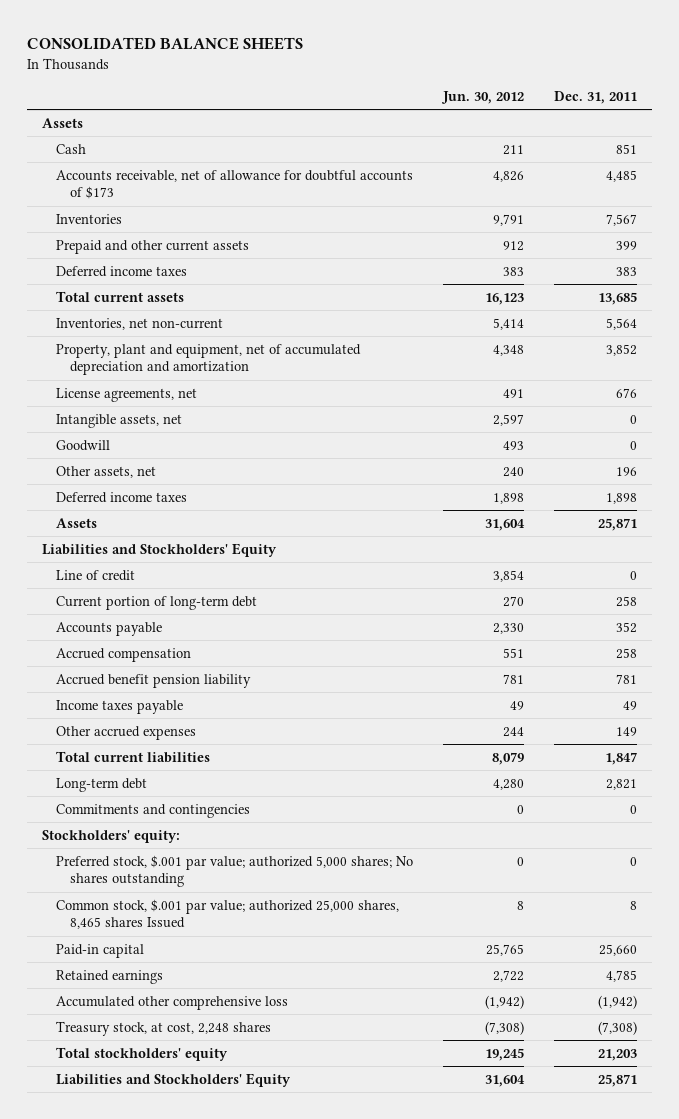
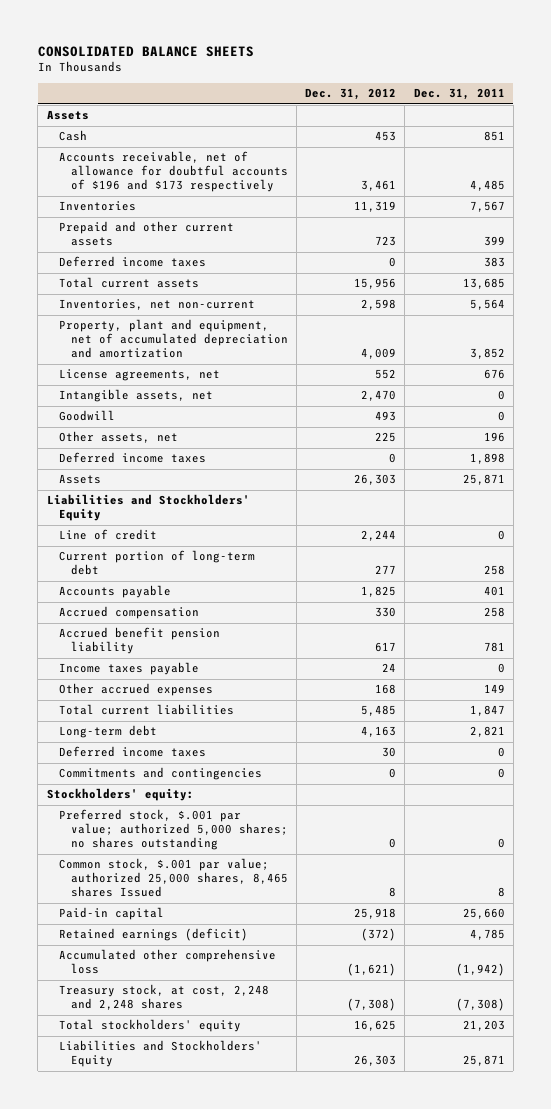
[441,90,525,104] Jun. 30, 2012 -> none
none -> [305,88,397,101] Dec. 31, 2012
[56,169,414,200] Accounts receivable, net of allowance for doubtful accounts of $173 -> [58,151,288,193] Accounts receivable, net of allowance for doubtful accounts of $196 and $173 respectively
[616,621,638,633] 352 -> [483,586,505,597] 401
[623,700,638,710] 49 -> [497,663,505,674] 0
none -> [58,746,206,758] Deferred income taxes
[56,854,414,888] Preferred stock, $.001 par value; authorized 5,000 shares; No shares outstanding -> [58,809,288,851] Preferred stock, $.001 par value; authorized 5,000 shares; no shares outstanding
[56,969,164,984] Retained earnings -> [58,928,248,942] Retained earnings (deficit)
[56,1020,272,1036] Treasury stock, at cost, 2,248 shares -> [58,984,269,1011] Treasury stock, at cost, 2,248 and 2,248 shares

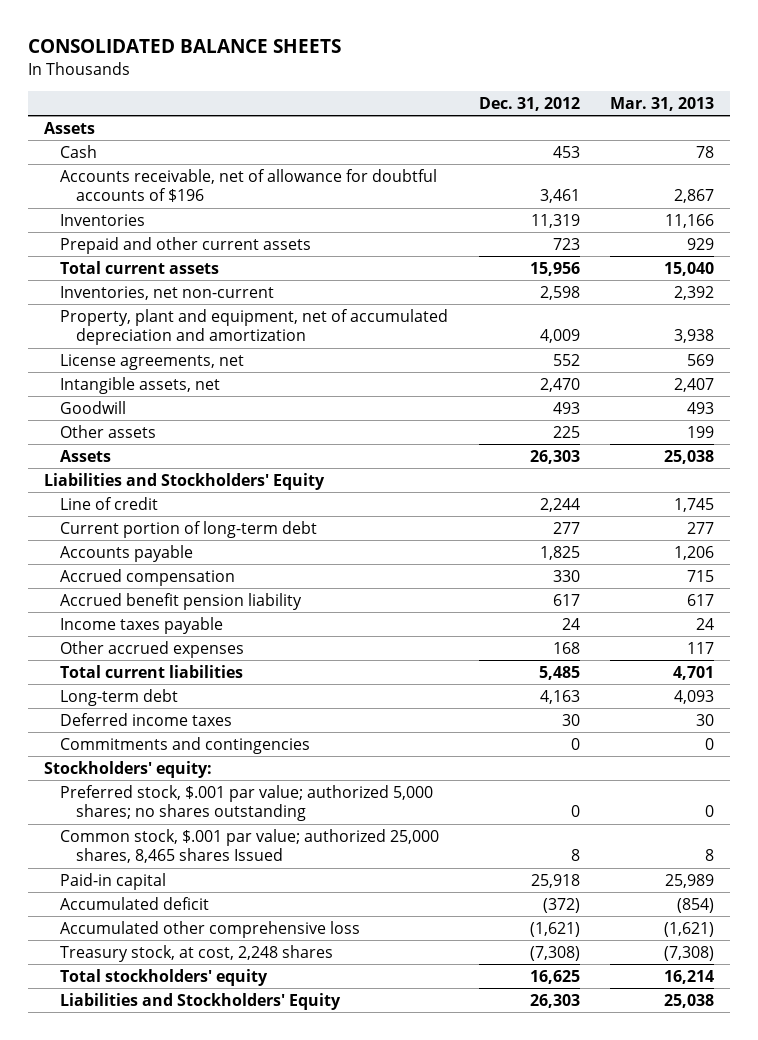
[413,88,505,101] Dec. 31, 2011 -> none
none -> [610,97,715,112] Mar. 31, 2013
[58,151,288,193] Accounts receivable, net of allowance for doubtful accounts of $196 and $173 respectively -> [59,168,437,203] Accounts receivable, net of allowance for doubtful accounts of $196
[58,256,206,268] Deferred income taxes -> none
[58,452,206,464] Deferred income taxes -> none
[58,431,178,444] Other assets, net -> [59,424,156,438] Other assets
[58,928,248,942] Retained earnings (deficit) -> [59,896,209,910] Accumulated deficit
[58,984,269,1011] Treasury stock, at cost, 2,248 and 2,248 shares -> [59,944,333,962] Treasury stock, at cost, 2,248 shares

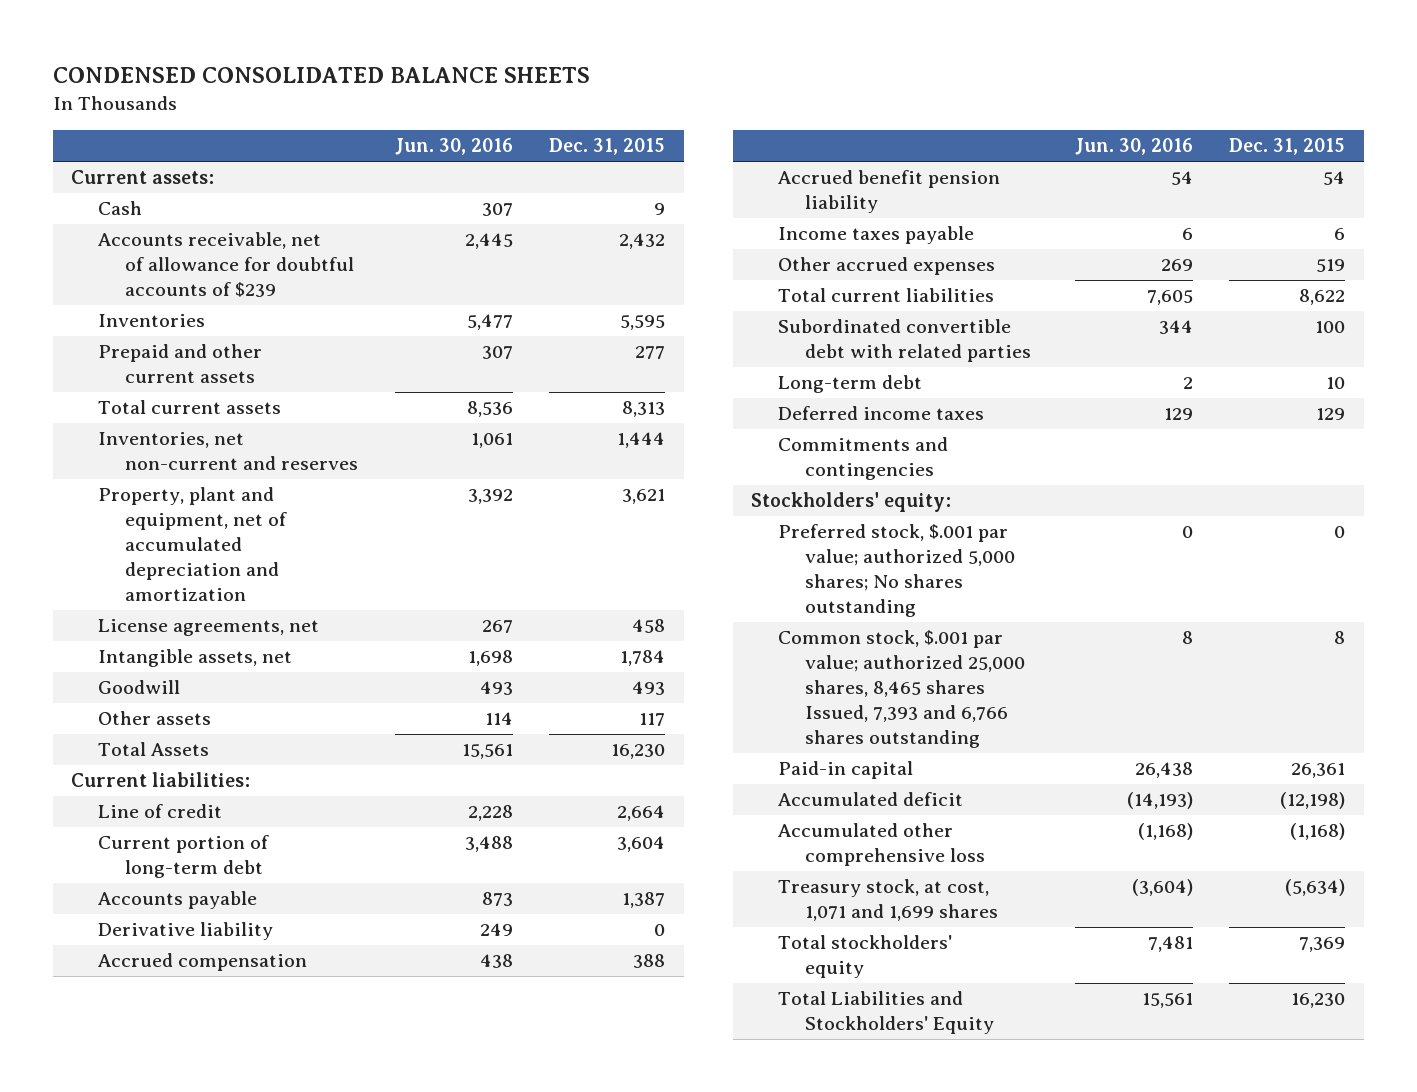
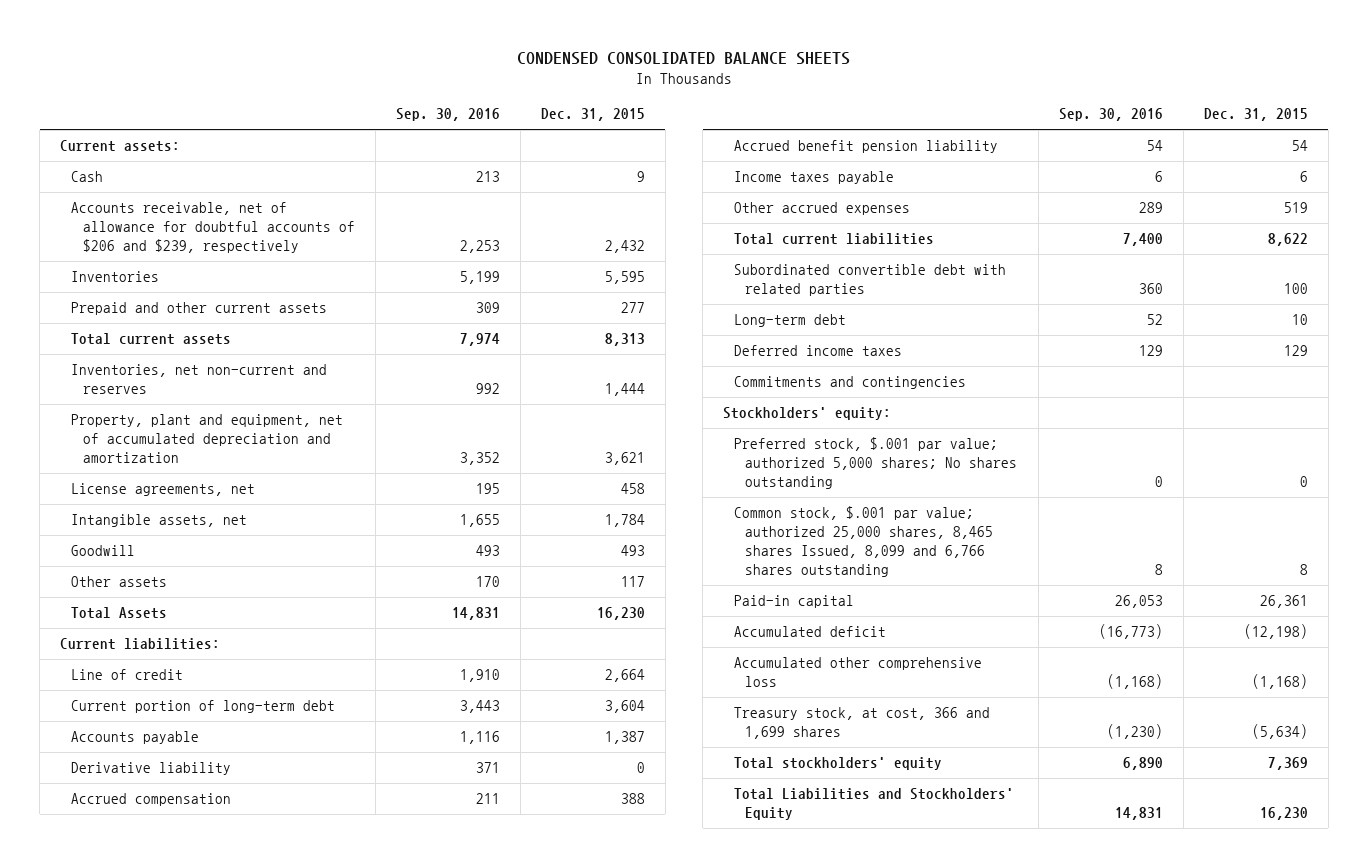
[394,138,513,156] Jun. 30, 2016 -> none
none -> [395,108,500,122] Sep. 30, 2016
[98,232,354,298] Accounts receivable, net of allowance for doubtful accounts of $239 -> [71,202,355,254] Accounts receivable, net of allowance for doubtful accounts of $206 and $239, respectively
[778,630,1025,749] Common stock, $.001 par value; authorized 25,000 shares, 8,465 shares Issued, 7,393 and 6,766 shares outstanding -> [734,506,994,577] Common stock, $.001 par value; authorized 25,000 shares, 8,465 shares Issued, 8,099 and 6,766 shares outstanding
[778,879,998,922] Treasury stock, at cost, 1,071 and 1,699 shares -> [734,707,991,740] Treasury stock, at cost, 366 and 1,699 shares

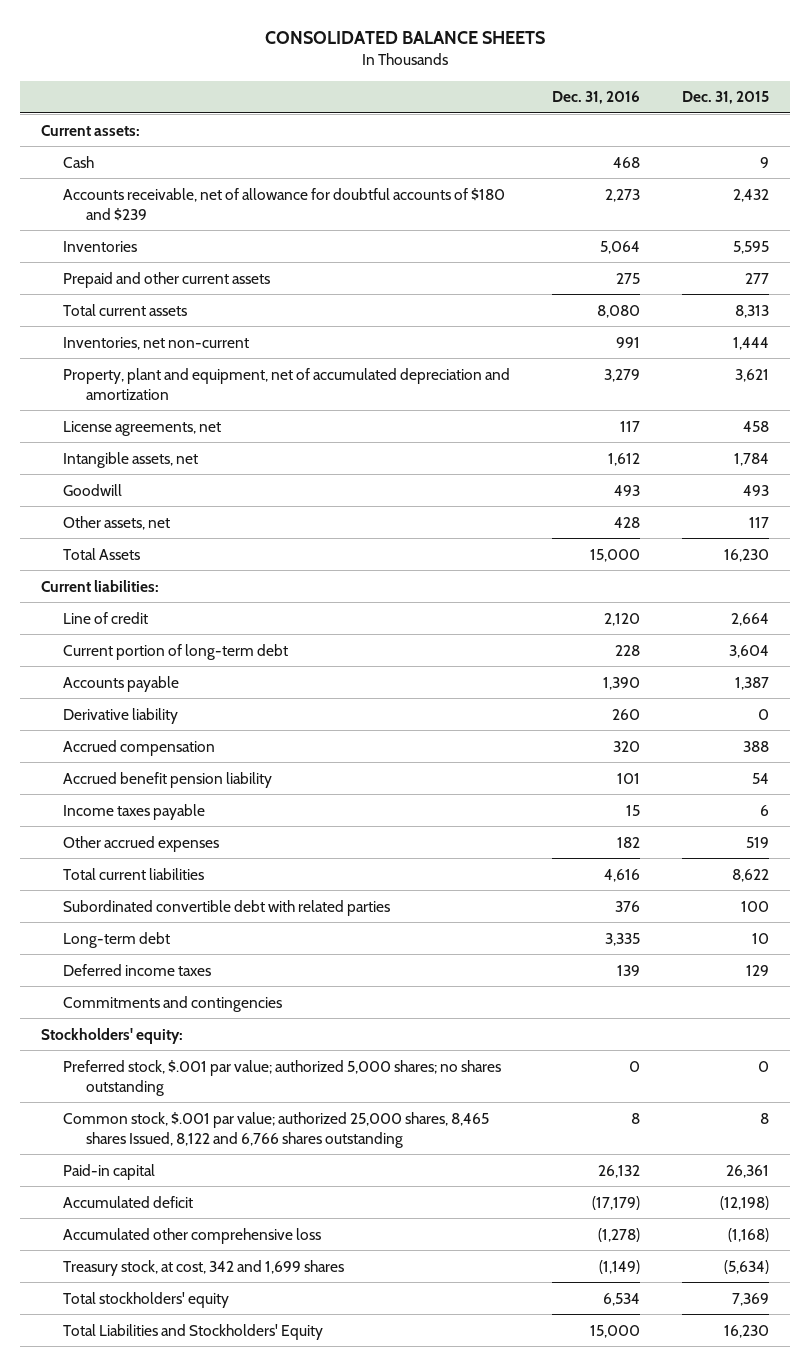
[516,51,850,65] CONDENSED CONSOLIDATED BALANCE SHEETS -> [264,30,545,44] CONSOLIDATED BALANCE SHEETS
[395,108,500,122] Sep. 30, 2016 -> none
none -> [551,91,640,105] Dec. 31, 2016
[71,202,355,254] Accounts receivable, net of allowance for doubtful accounts of $206 and $239, respectively -> [63,187,506,221] Accounts receivable, net of allowance for doubtful accounts of $180 and $239
[71,364,328,395] Inventories, net non-current and reserves -> [63,336,250,350] Inventories, net non-current
[71,576,168,588] Other assets -> [63,515,171,530] Other assets, net
[734,437,1018,490] Preferred stock, $.001 par value; authorized 5,000 shares; No shares outstanding -> [63,1059,502,1096] Preferred stock, $.001 par value; authorized 5,000 shares; no shares outstanding
[734,506,994,577] Common stock, $.001 par value; authorized 25,000 shares, 8,465 shares Issued, 8,099 and 6,766 shares outstanding -> [63,1111,490,1148] Common stock, $.001 par value; authorized 25,000 shares, 8,465 shares Issued, 8,122 and 6,766 shares outstanding
[734,707,991,740] Treasury stock, at cost, 366 and 1,699 shares -> [63,1259,345,1276] Treasury stock, at cost, 342 and 1,699 shares

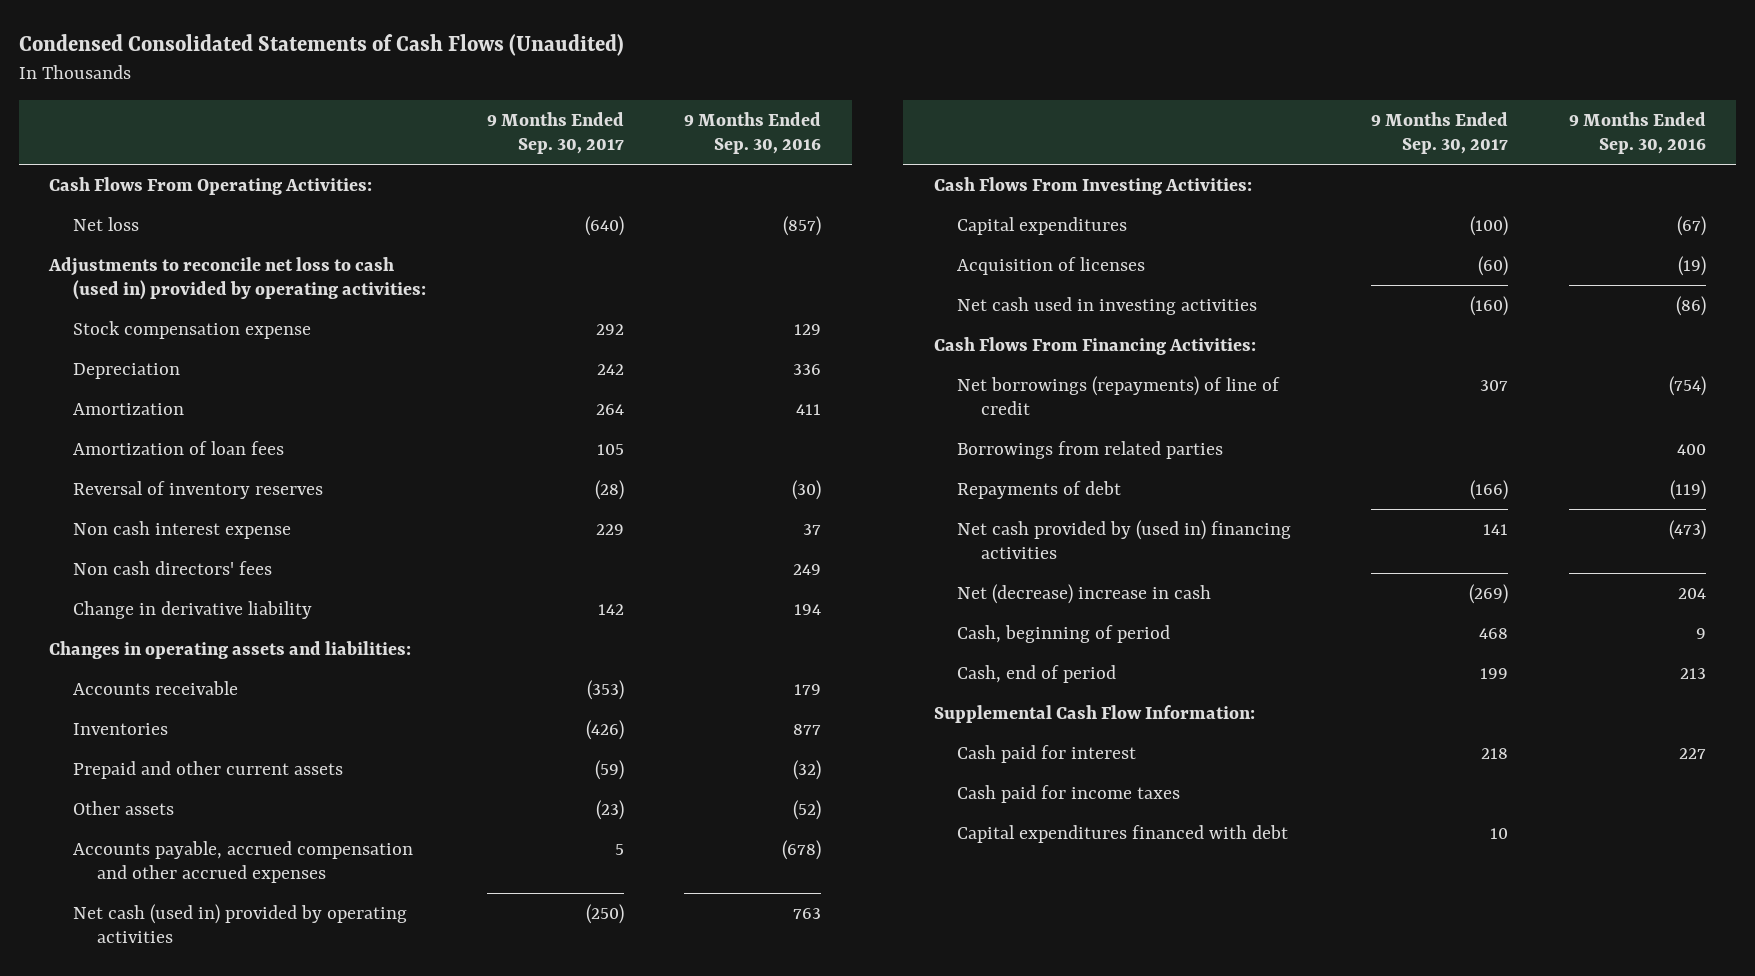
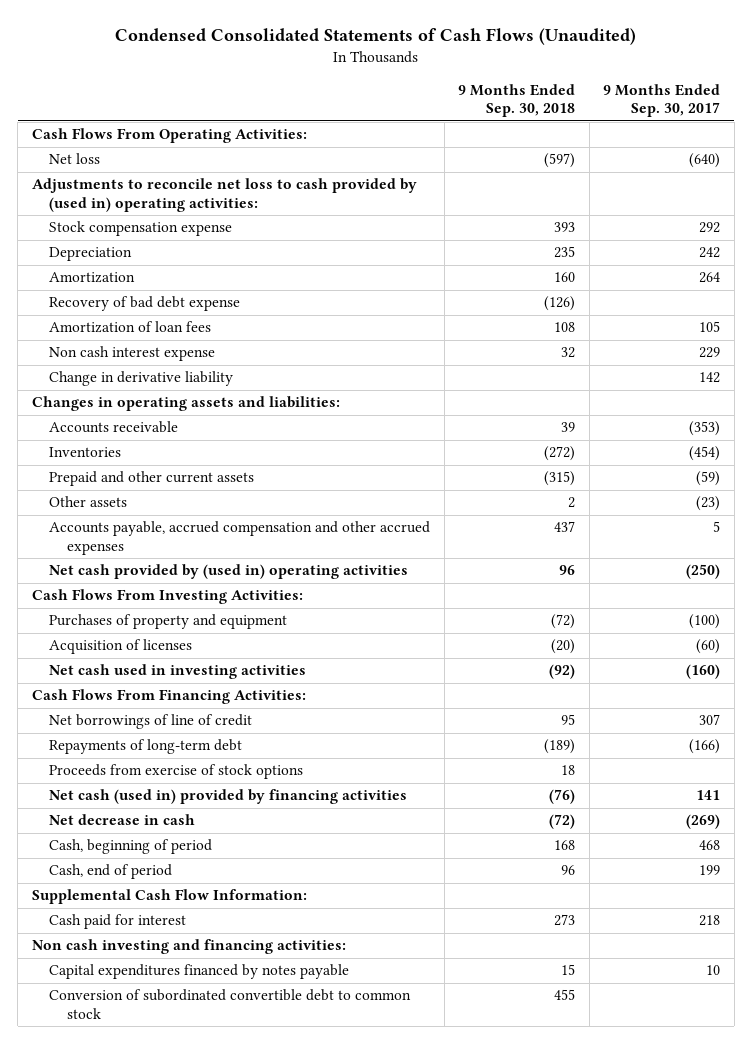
[684,112,822,155] 9 Months Ended Sep. 30, 2016 -> none
none -> [458,84,576,118] 9 Months Ended Sep. 30, 2018
[48,256,427,301] Adjustments to reconcile net loss to cash (used in) provided by operating activities: -> [31,178,417,212] Adjustments to reconcile net loss to cash provided by (used in) operating activities:
none -> [49,296,241,312] Recovery of bad debt expense
[73,480,324,499] Reversal of inventory reserves -> none
[73,560,273,575] Non cash directors' fees -> none
[585,719,624,740] (426) -> [689,446,721,462] (454)
[73,903,408,944] Net cash (used in) provided by operating activities -> [49,564,409,580] Net cash provided by (used in) operating activities
[957,216,1128,235] Capital expenditures -> [49,614,288,630] Purchases of property and equipment
[957,440,1224,459] Borrowings from related parties -> none
[957,375,1281,416] Net borrowings (repayments) of line of credit -> [49,714,253,730] Net borrowings of line of credit
[957,480,1122,499] Repayments of debt -> [49,739,243,755] Repayments of long-term debt
none -> [49,764,304,780] Proceeds from exercise of stock options
[957,519,1292,560] Net cash provided by (used in) financing activities -> [49,789,408,805] Net cash (used in) provided by financing activities
[957,583,1212,604] Net (decrease) increase in cash -> [49,814,196,826] Net decrease in cash
[957,784,1181,803] Cash paid for income taxes -> none
none -> [31,939,346,955] Non cash investing and financing activities:
[957,824,1289,843] Capital expenditures financed with debt -> [49,964,350,980] Capital expenditures financed by notes payable
none -> [49,989,412,1019] Conversion of subordinated convertible debt to common stock

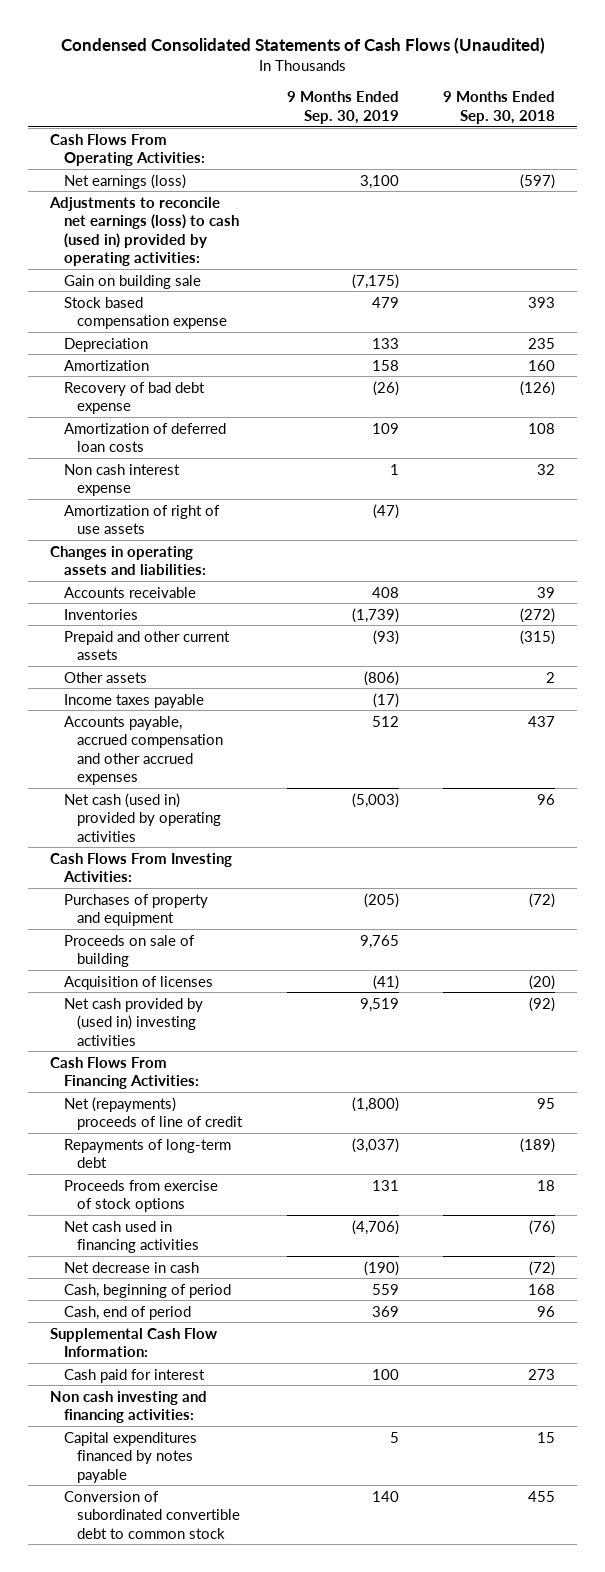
[603,84,721,118] 9 Months Ended Sep. 30, 2017 -> none
none -> [286,91,399,124] 9 Months Ended Sep. 30, 2019
[49,153,101,165] Net loss -> [63,173,186,189] Net earnings (loss)
[31,178,417,212] Adjustments to reconcile net loss to cash provided by (used in) operating activities: -> [49,196,239,267] Adjustments to reconcile net earnings (loss) to cash (used in) provided by operating activities:
none -> [63,274,201,289] Gain on building sale
[49,221,233,237] Stock compensation expense -> [63,296,228,330] Stock based compensation expense
[49,321,212,334] Amortization of loan fees -> [63,422,226,453] Amortization of deferred loan costs
[49,371,234,387] Change in derivative liability -> none
none -> [63,504,220,535] Amortization of right of use assets
none -> [63,693,204,708] Income taxes payable
[49,564,409,580] Net cash provided by (used in) operating activities -> [63,792,222,842] Net cash (used in) provided by operating activities
none -> [63,934,195,968] Proceeds on sale of building
[49,664,307,680] Net cash used in investing activities -> [63,997,203,1046] Net cash provided by (used in) investing activities
[49,714,253,730] Net borrowings of line of credit -> [63,1096,244,1131] Net (repayments) proceeds of line of credit
[49,789,408,805] Net cash (used in) provided by financing activities -> [63,1220,200,1254] Net cash used in financing activities

